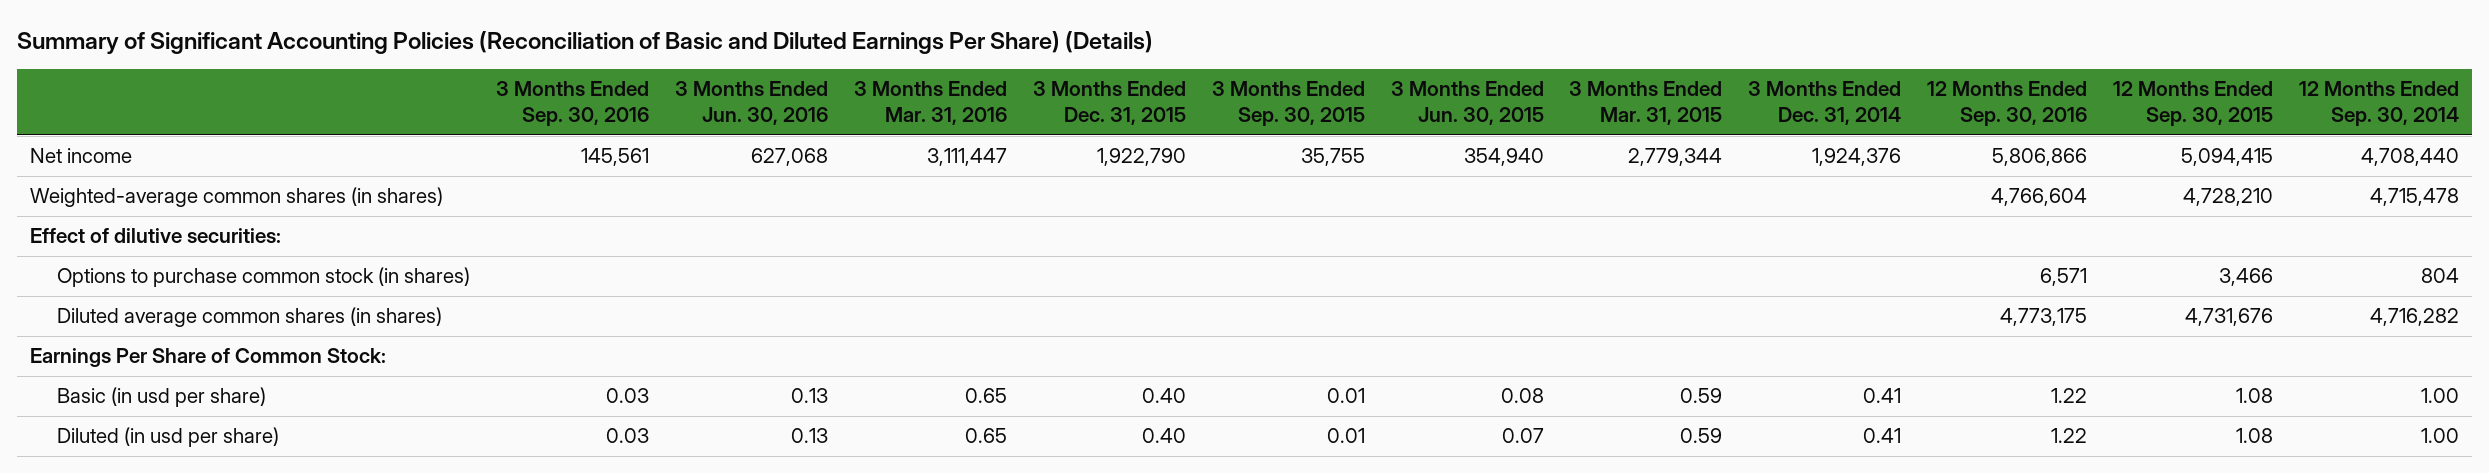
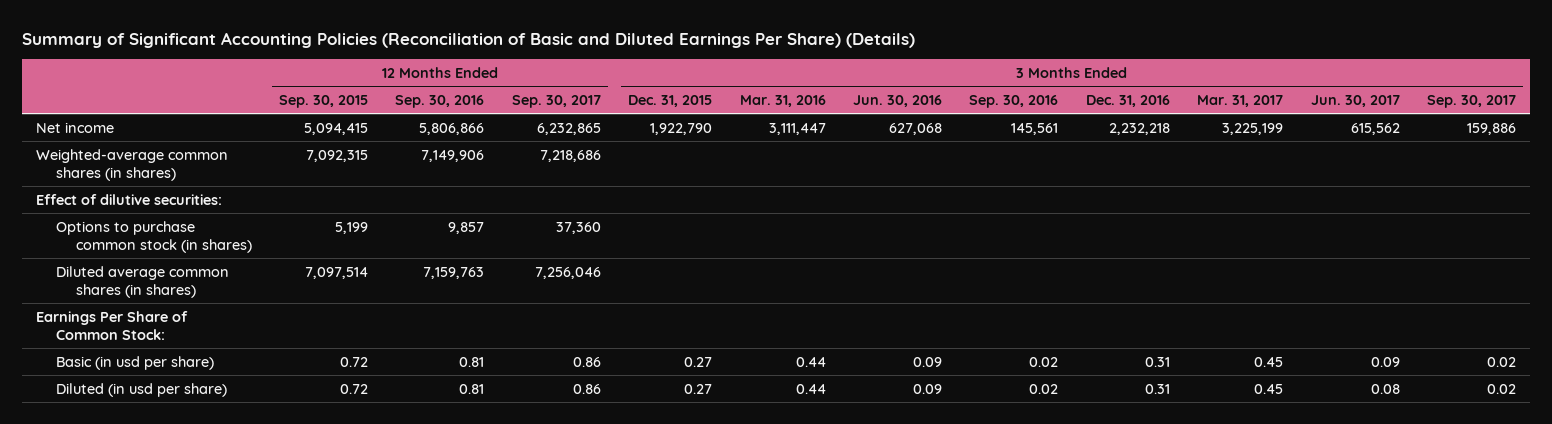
[1211,81,1365,127] 3 Months Ended Sep. 30, 2015 -> none
[1390,81,1544,126] 3 Months Ended Jun. 30, 2015 -> none
[1569,81,1723,126] 3 Months Ended Mar. 31, 2015 -> none
[1748,81,1902,126] 3 Months Ended Dec. 31, 2014 -> none
[2298,81,2459,127] 12 Months Ended Sep. 30, 2014 -> none
none -> [511,94,601,108] Sep. 30, 2017
none -> [1085,94,1170,107] Dec. 31, 2016
none -> [1197,94,1284,107] Mar. 31, 2017
none -> [1310,94,1400,107] Jun. 30, 2017
none -> [1427,94,1517,108] Sep. 30, 2017
[1991,188,2088,207] 4,766,604 -> [421,149,485,162] 7,149,906
[2182,188,2273,207] 4,728,210 -> [305,149,368,162] 7,092,315
[2040,268,2088,287] 6,571 -> [448,221,485,234] 9,857
[2218,268,2273,287] 3,466 -> [334,221,368,234] 5,199
[2000,308,2088,327] 4,773,175 -> [423,266,485,279] 7,159,763
[2184,308,2273,327] 4,731,676 -> [304,266,368,279] 7,097,514
[606,388,650,404] 0.03 -> [1029,356,1059,367] 0.02
[791,388,829,404] 0.13 -> [913,356,943,367] 0.09
[964,388,1007,404] 0.65 -> [795,356,826,367] 0.44
[1141,388,1186,404] 0.40 -> [684,356,713,367] 0.27
[2051,388,2088,404] 1.22 -> [459,356,485,367] 0.81
[2235,388,2273,404] 1.08 -> [339,356,368,367] 0.72
[606,428,650,444] 0.03 -> [1029,383,1059,394] 0.02
[791,428,829,444] 0.13 -> [913,383,943,394] 0.09
[964,428,1007,444] 0.65 -> [795,383,826,394] 0.44
[1141,428,1186,444] 0.40 -> [684,383,713,394] 0.27
[2051,428,2088,444] 1.22 -> [459,383,485,394] 0.81
[2235,428,2273,444] 1.08 -> [339,383,368,394] 0.72

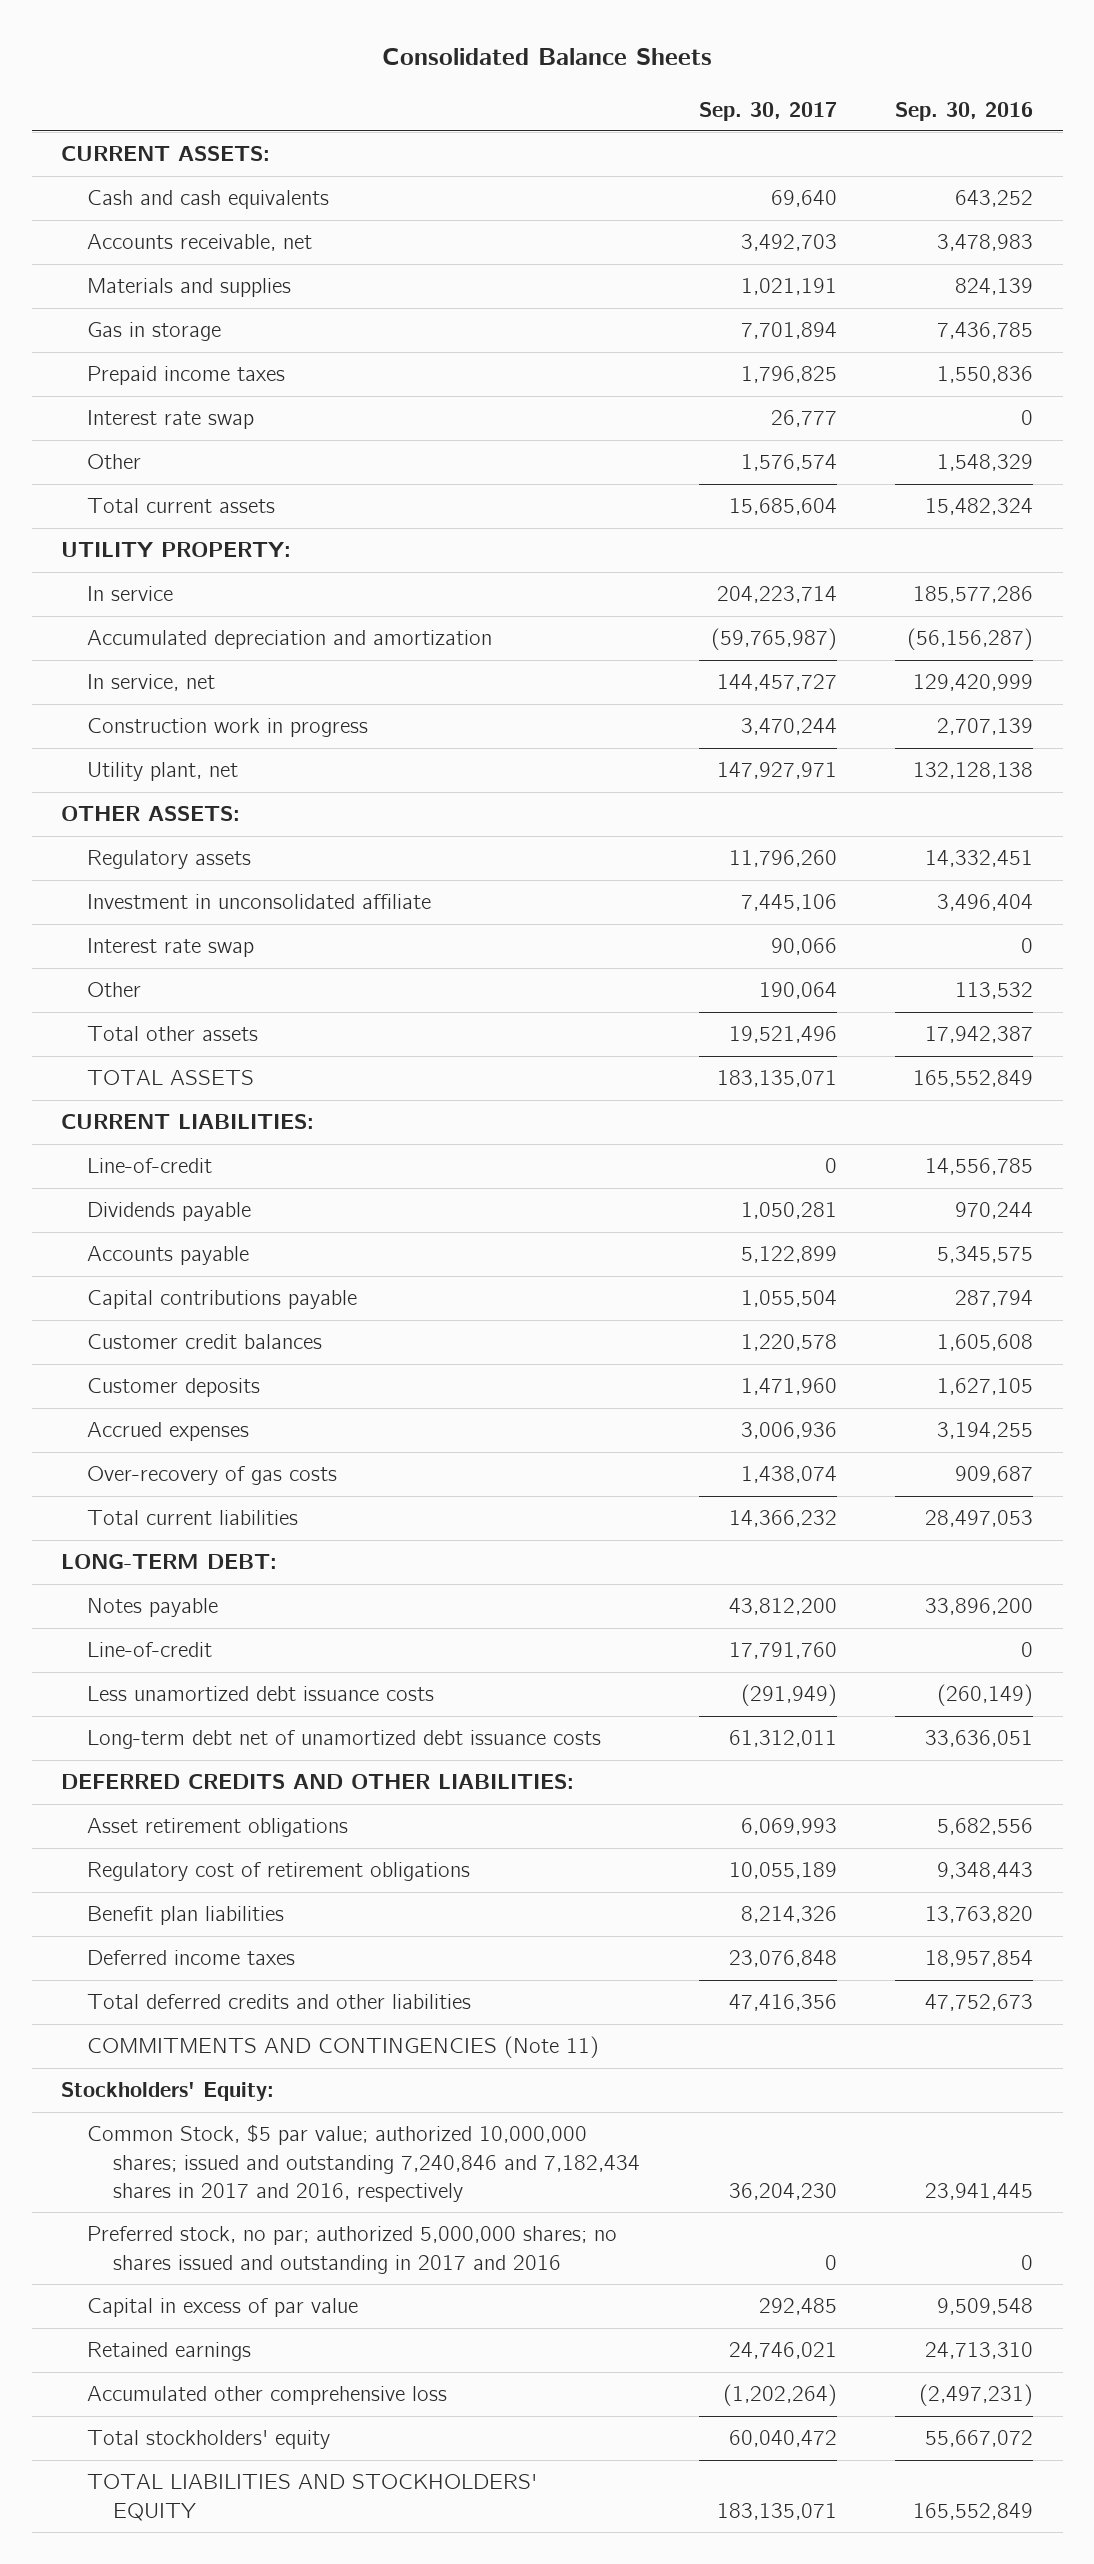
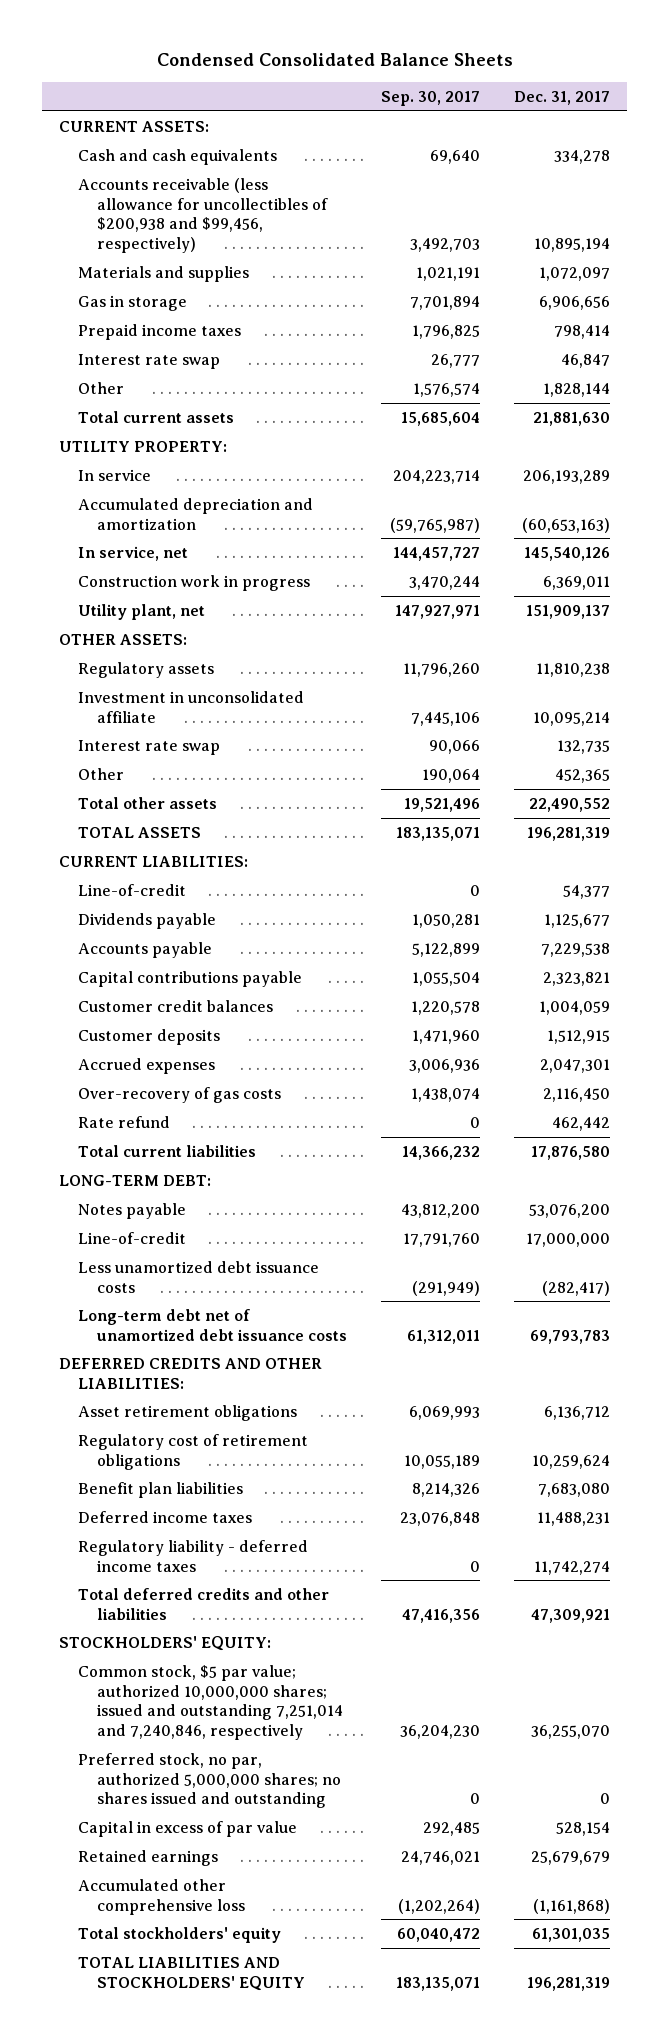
[382,48,713,66] Consolidated Balance Sheets -> [156,53,513,67] Condensed Consolidated Balance Sheets
[895,101,1034,121] Sep. 30, 2016 -> none
none -> [514,90,611,105] Dec. 31, 2017
[87,234,313,252] Accounts receivable, net -> [77,177,328,254] Accounts receivable (less allowance for uncollectibles of $200,938 and $99,456, respectively)
none -> [77,1115,170,1128] Rate refund
none -> [77,1539,308,1572] Regulatory liability - deferred income taxes
[87,2036,600,2059] COMMITMENTS AND CONTINGENCIES (Note 11) -> none
[60,2082,274,2102] Stockholders' Equity: -> [58,1635,271,1651] STOCKHOLDERS' EQUITY:
[87,2124,641,2202] Common Stock, $5 par value; authorized 10,000,000 shares; issued and outstanding 7,240,846 and 7,182,434 shares in 2017 and 2016, respectively -> [77,1664,343,1741] Common stock, $5 par value; authorized 10,000,000 shares; issued and outstanding 7,251,014 and 7,240,846, respectively
[87,2226,618,2274] Preferred stock, no par; authorized 5,000,000 shares; no shares issued and outstanding in 2017 and 2016 -> [77,1752,341,1809] Preferred stock, no par, authorized 5,000,000 shares; no shares issued and outstanding

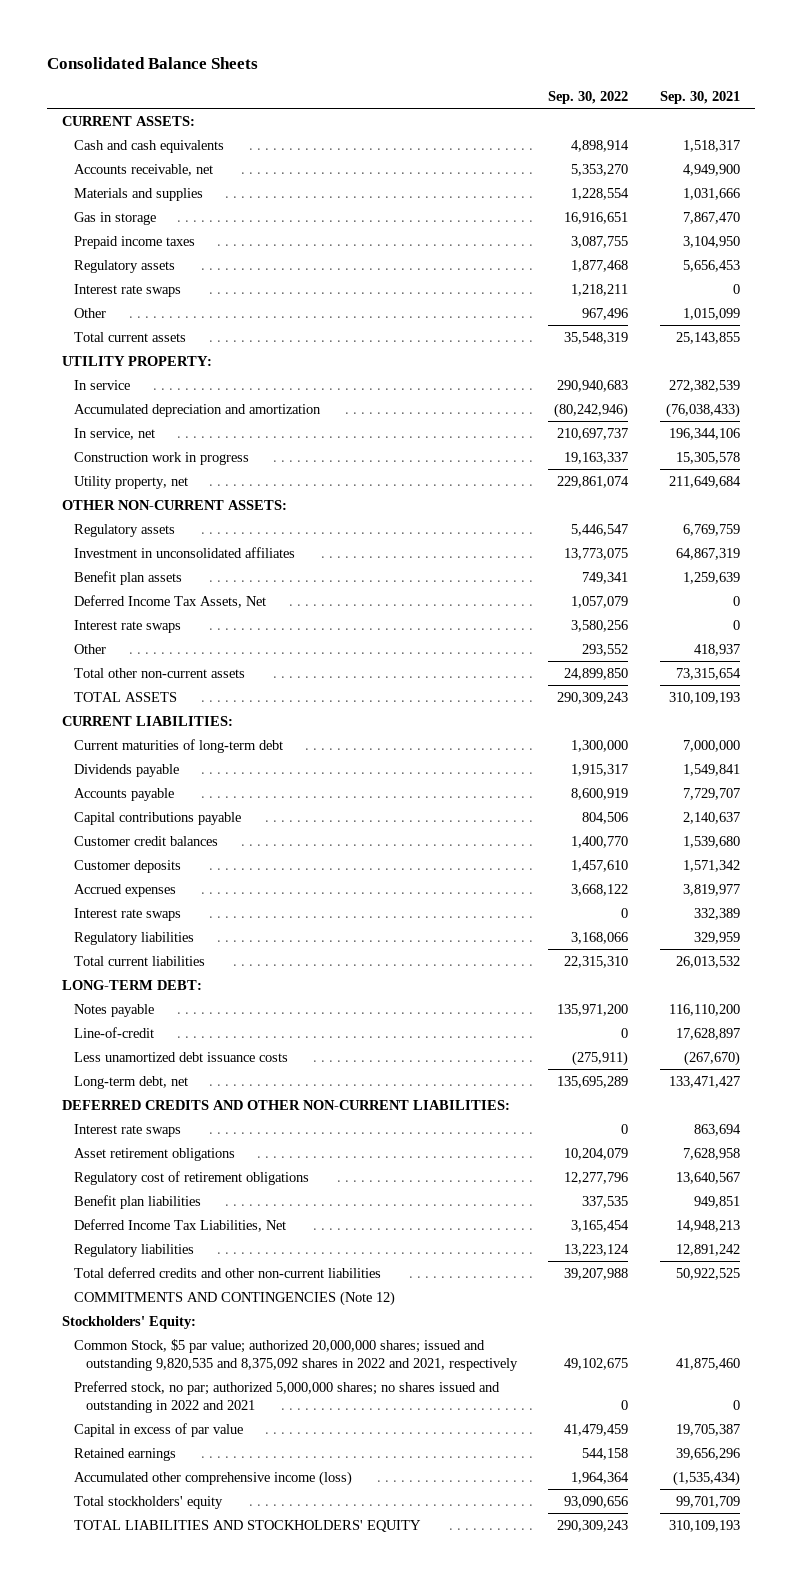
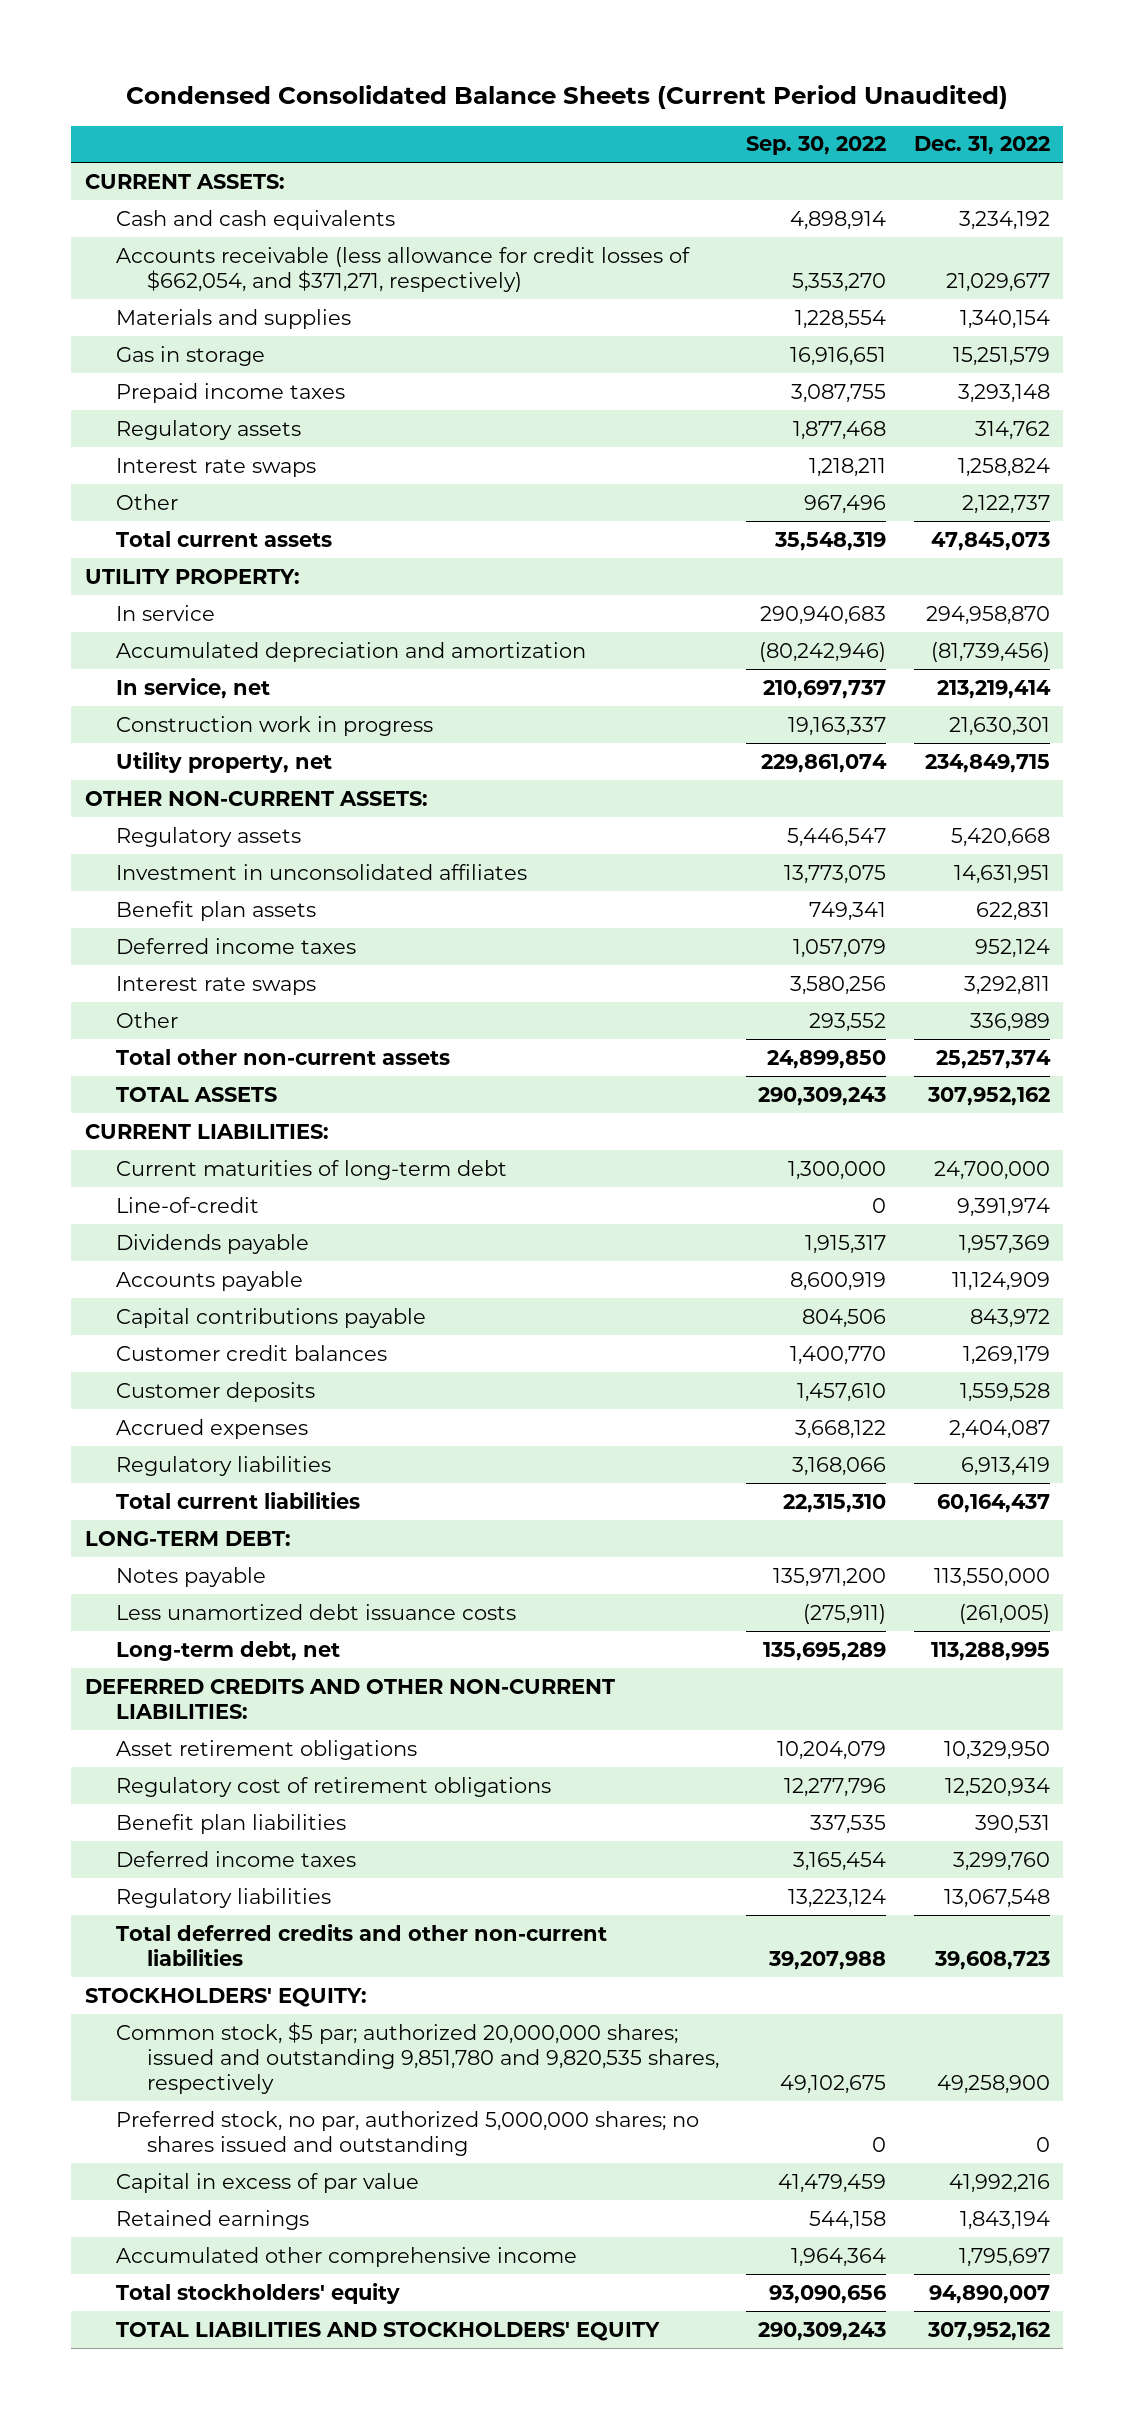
[46,57,258,70] Consolidated Balance Sheets -> [126,85,1009,110] Condensed Consolidated Balance Sheets (Current Period Unaudited)
[659,90,740,104] Sep. 30, 2021 -> none
none -> [913,136,1050,156] Dec. 31, 2022
[74,163,214,176] Accounts receivable, net -> [116,246,691,292] Accounts receivable (less allowance for credit losses of $662,054, and $371,271, respectively)
[74,594,267,608] Deferred Income Tax Assets, Net -> [116,937,357,954] Deferred income taxes
[74,1026,155,1038] Line-of-credit -> [116,1196,260,1213] Line-of-credit
[74,907,182,921] Interest rate swaps -> none
[74,1123,182,1137] Interest rate swaps -> none
[74,1218,287,1232] Deferred Income Tax Liabilities, Net -> [116,1850,357,1867] Deferred income taxes
[74,1290,396,1306] COMMITMENTS AND CONTINGENCIES (Note 12) -> none
[62,1315,197,1329] Stockholders' Equity: -> [85,1987,368,2007] STOCKHOLDERS' EQUITY:
[74,1338,518,1371] Common Stock, $5 par value; authorized 20,000,000 shares; issued and outstanding 9,820,535 and 8,375,092 shares in 2022 and 2021, respectively -> [116,2021,720,2094] Common stock, $5 par; authorized 20,000,000 shares; issued and outstanding 9,851,780 and 9,820,535 shares, respectively
[74,1380,501,1413] Preferred stock, no par; authorized 5,000,000 shares; no shares issued and outstanding in 2022 and 2021 -> [116,2110,700,2156] Preferred stock, no par, authorized 5,000,000 shares; no shares issued and outstanding
[74,1470,353,1486] Accumulated other comprehensive income (loss) -> [116,2246,578,2267] Accumulated other comprehensive income

